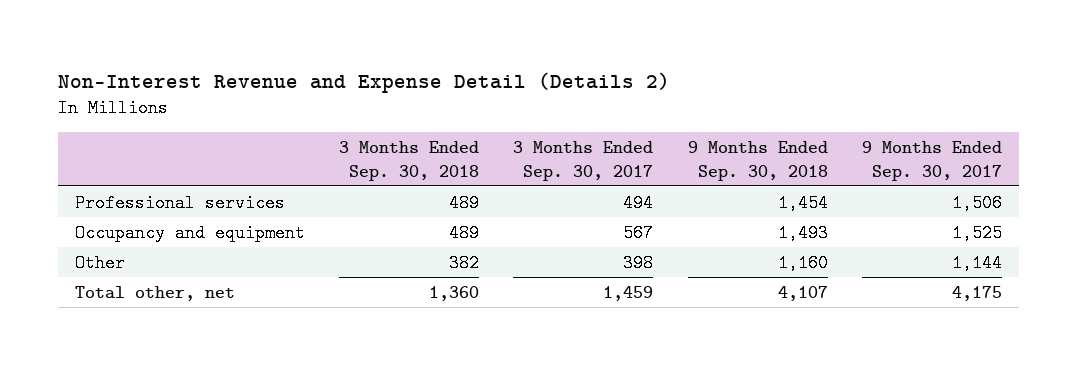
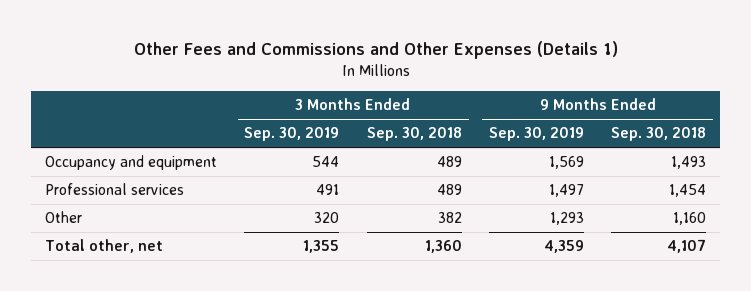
[58,71,671,93] Non-Interest Revenue and Expense Detail (Details 2) -> [133,41,618,60] Other Fees and Commissions and Other Expenses (Details 1)
[513,141,654,181] 3 Months Ended Sep. 30, 2017 -> none
[861,141,1002,181] 9 Months Ended Sep. 30, 2017 -> none
none -> [244,127,340,142] Sep. 30, 2019
none -> [489,127,585,142] Sep. 30, 2019
[75,193,286,212] Professional services -> [45,183,185,196] Professional services

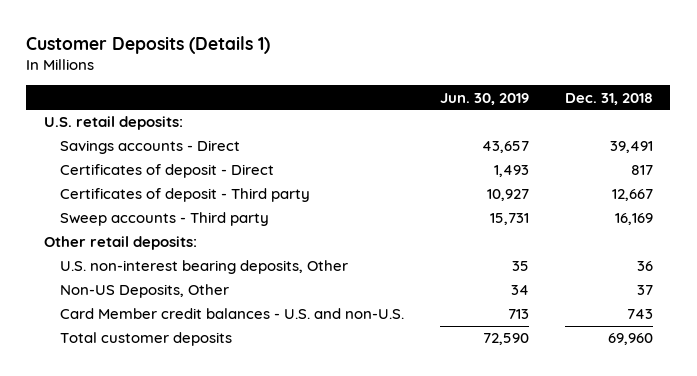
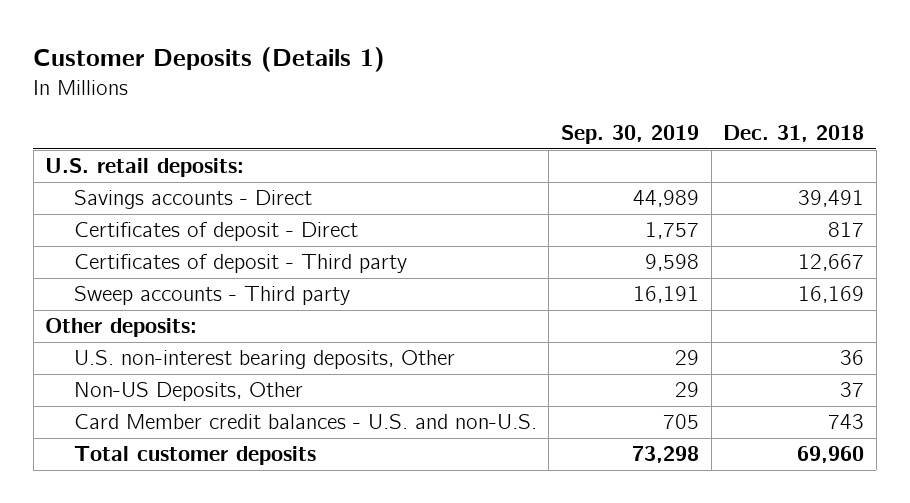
[439,92,529,105] Jun. 30, 2019 -> none
none -> [560,125,699,145] Sep. 30, 2019
[44,236,198,251] Other retail deposits: -> [45,318,198,338] Other deposits:

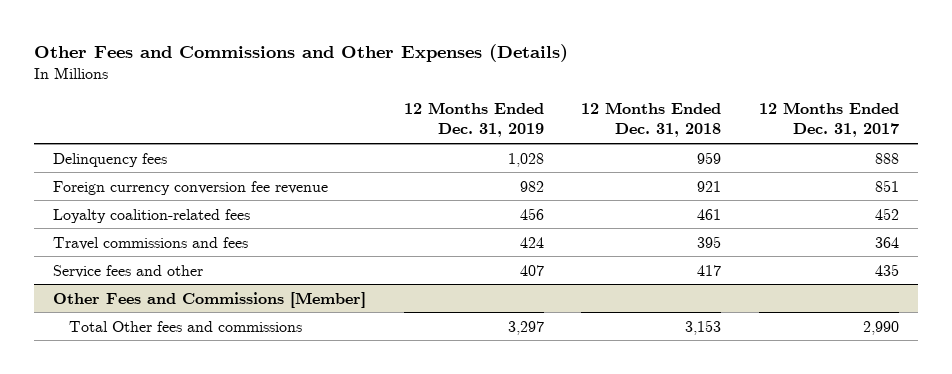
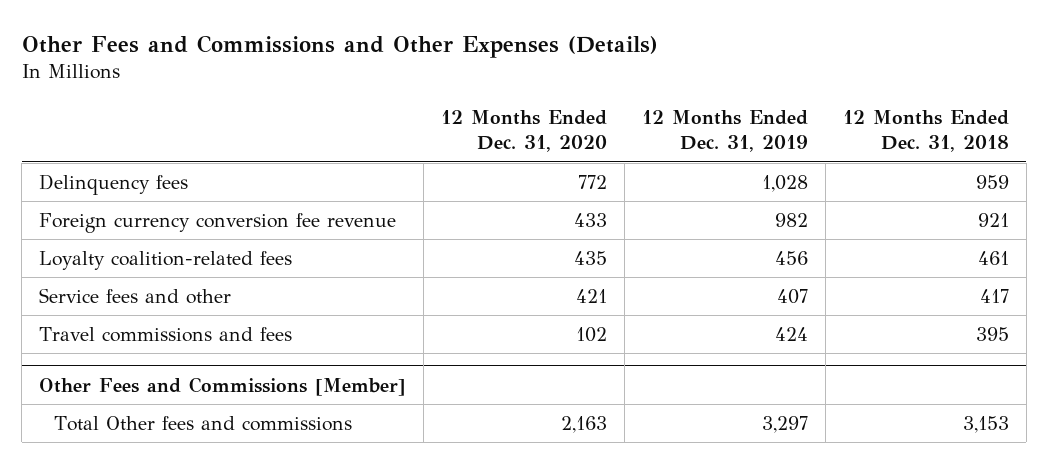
[758,102,899,138] 12 Months Ended Dec. 31, 2017 -> none
none -> [441,109,608,153] 12 Months Ended Dec. 31, 2020
[53,236,249,250] Travel commissions and fees -> [39,326,293,342] Travel commissions and fees

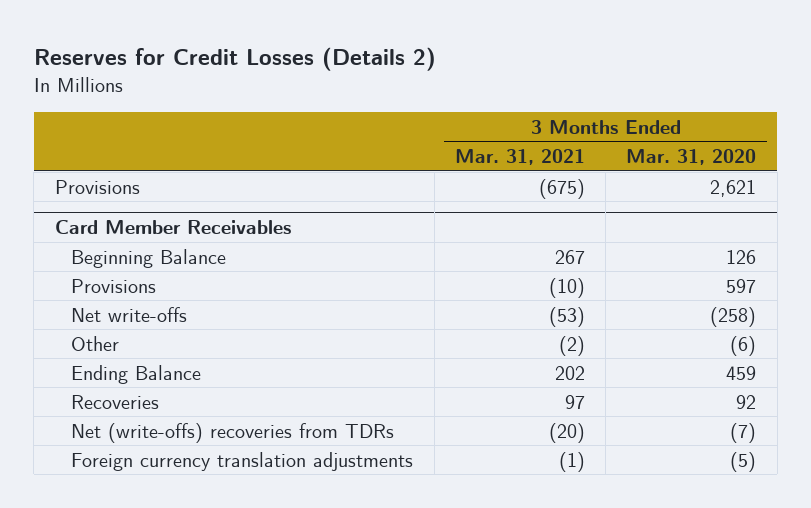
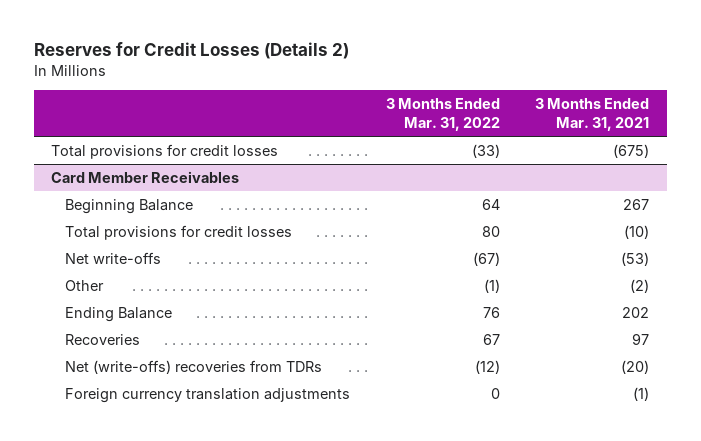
[626,149,757,166] Mar. 31, 2020 -> none
none -> [385,98,500,132] 3 Months Ended Mar. 31, 2022
[54,179,140,194] Provisions -> [51,143,279,159] Total provisions for credit losses
[71,278,157,293] Provisions -> [64,224,292,240] Total provisions for credit losses

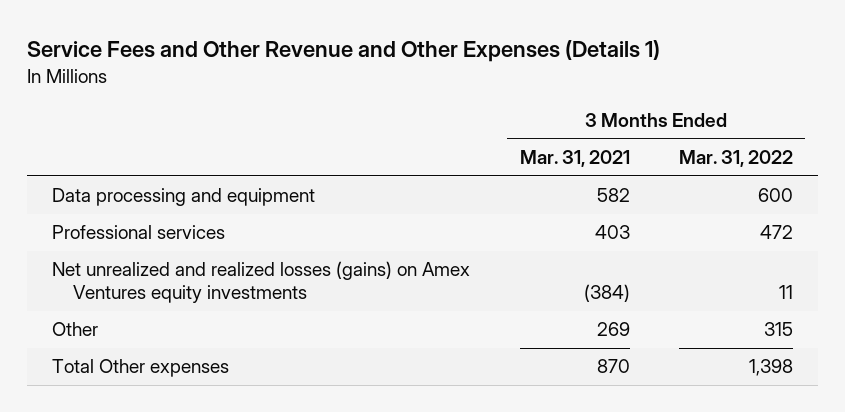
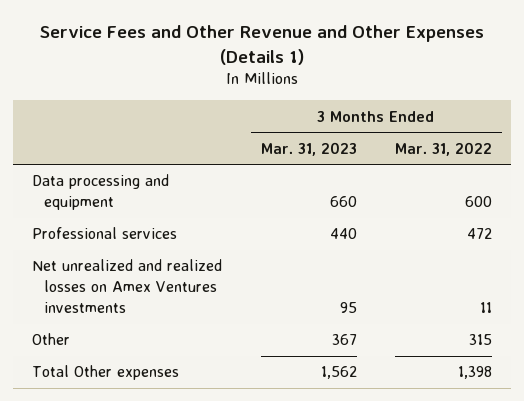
[519,150,630,168] Mar. 31, 2021 -> none
none -> [260,141,357,156] Mar. 31, 2023
[52,261,471,304] Net unrealized and realized losses (gains) on Amex Ventures equity investments -> [32,259,223,313] Net unrealized and realized losses on Amex Ventures investments

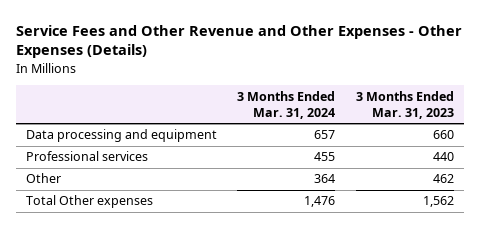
[40,24,485,65] Service Fees and Other Revenue and Other Expenses (Details 1) -> [16,24,463,59] Service Fees and Other Revenue and Other Expenses - Other Expenses (Details)
[395,141,493,156] Mar. 31, 2022 -> none
none -> [237,90,336,120] 3 Months Ended Mar. 31, 2024
[32,259,223,313] Net unrealized and realized losses on Amex Ventures investments -> none
[331,334,357,346] 367 -> [432,174,454,184] 462

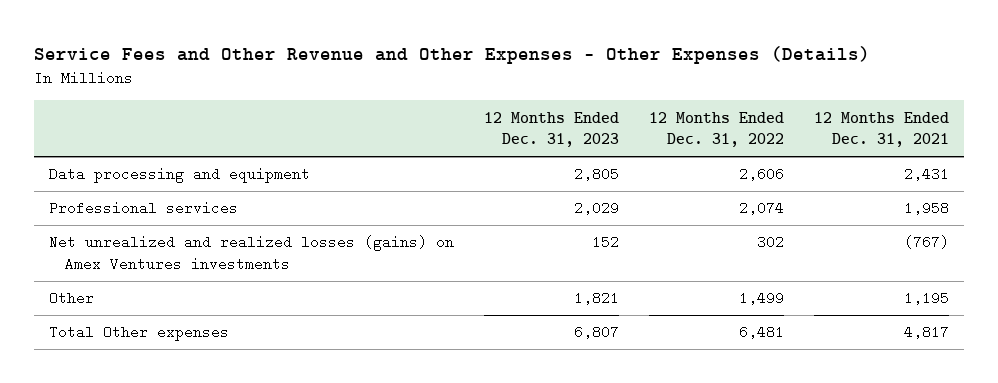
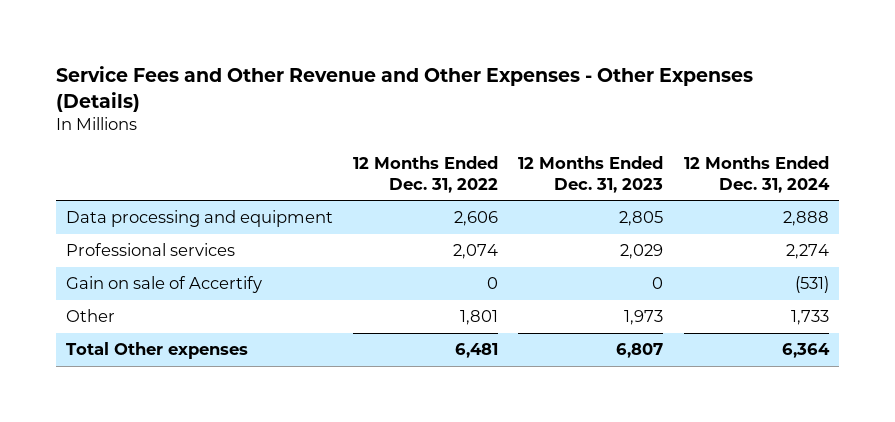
[814,111,950,148] 12 Months Ended Dec. 31, 2021 -> none
none -> [683,156,830,193] 12 Months Ended Dec. 31, 2024
[48,235,454,272] Net unrealized and realized losses (gains) on Amex Ventures investments -> none
none -> [66,276,263,294] Gain on sale of Accertify
[573,291,619,306] 1,821 -> [624,310,664,326] 1,973
[738,291,784,306] 1,499 -> [460,310,499,326] 1,801

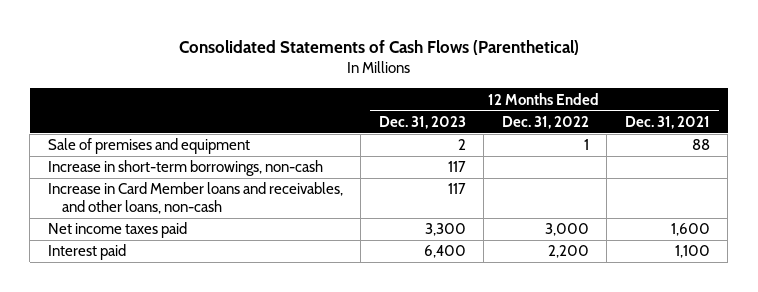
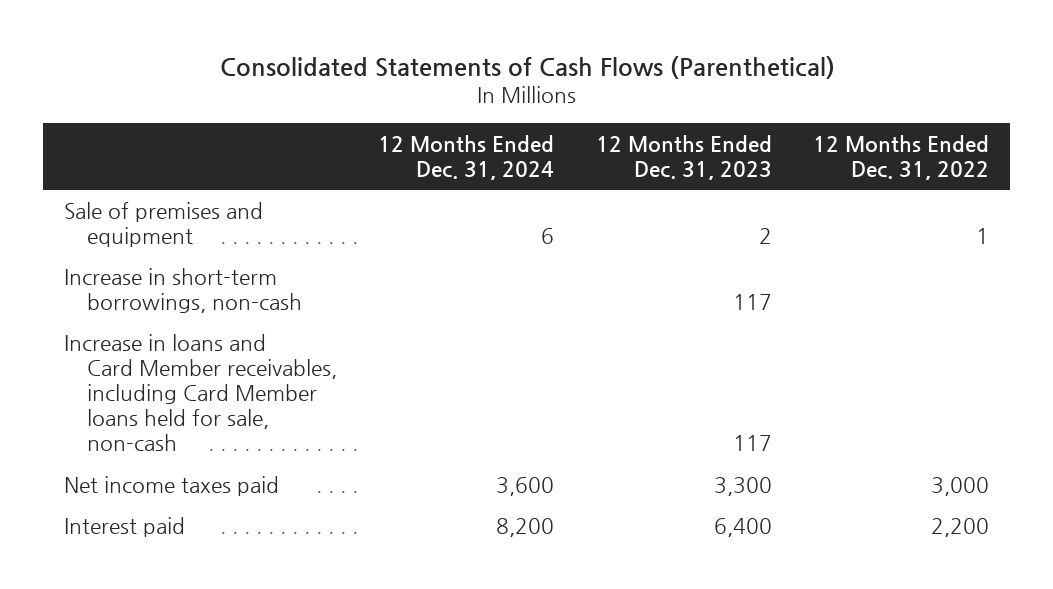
[624,116,710,130] Dec. 31, 2021 -> none
none -> [378,134,555,180] 12 Months Ended Dec. 31, 2024
[47,182,343,215] Increase in Card Member loans and receivables, and other loans, non-cash -> [63,333,337,452] Increase in loans and Card Member receivables, including Card Member loans held for sale, non-cash

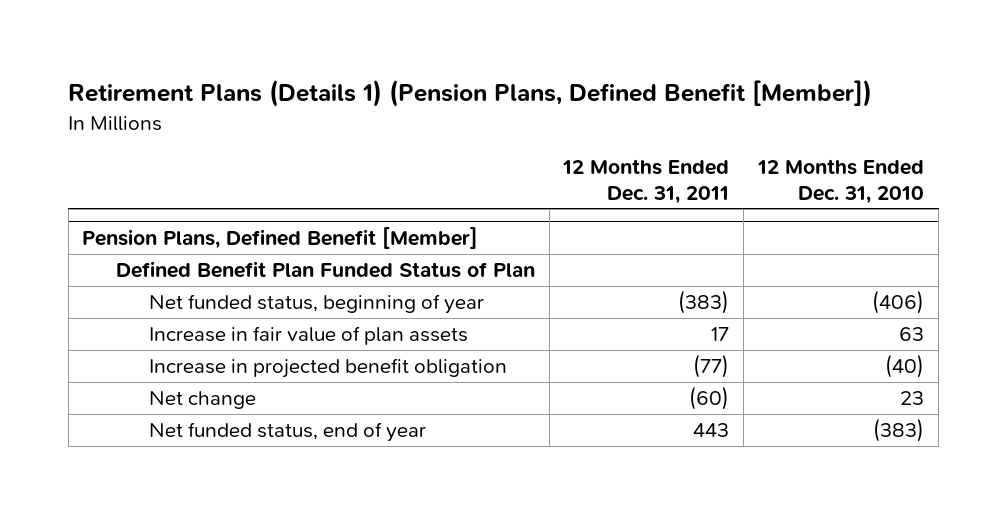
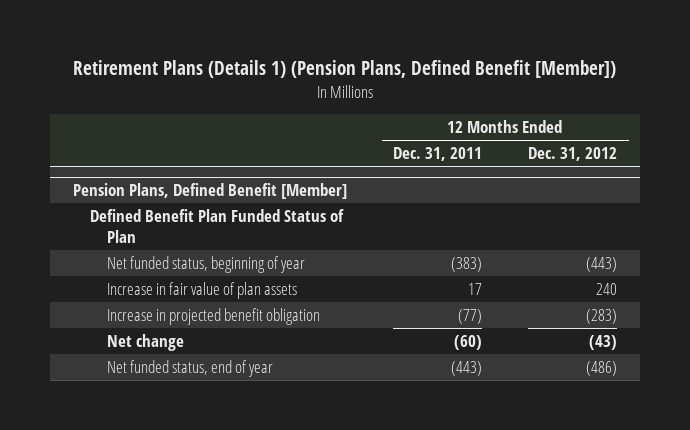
[757,159,925,204] 12 Months Ended Dec. 31, 2010 -> none
none -> [528,147,618,162] Dec. 31, 2012
[693,423,730,438] 443 -> [451,360,483,376] (443)

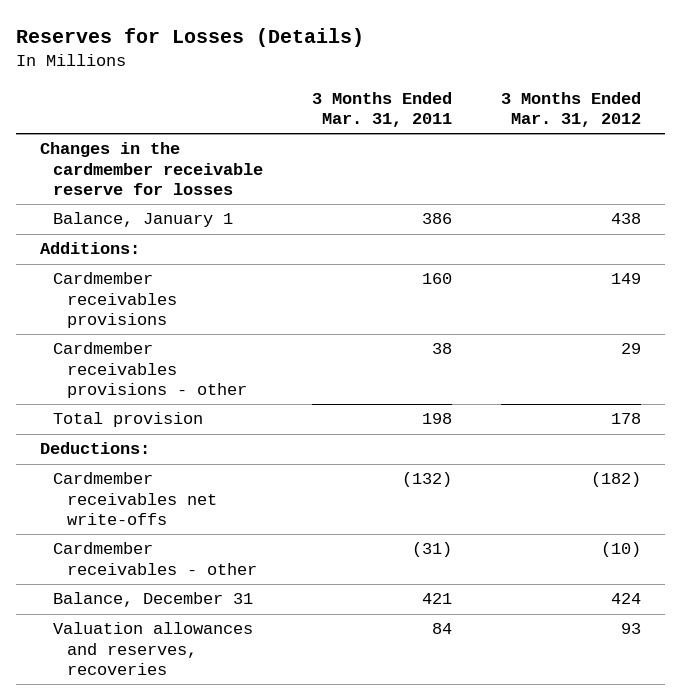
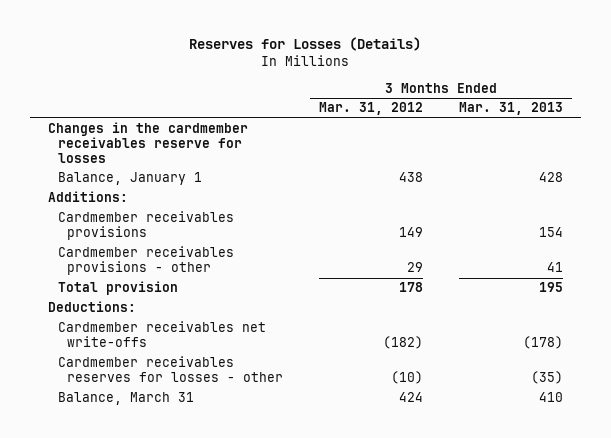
[312,91,453,127] 3 Months Ended Mar. 31, 2011 -> none
none -> [458,102,563,116] Mar. 31, 2013
[40,142,264,196] Changes in the cardmember receivable reserve for losses -> [48,122,249,164] Changes in the cardmember receivables reserve for losses
[53,622,254,676] Valuation allowances and reserves, recoveries -> none
[53,542,257,575] Cardmember receivables - other -> [57,356,284,383] Cardmember receivables reserves for losses - other
[53,592,254,608] Balance, December 31 -> [57,392,194,406] Balance, March 31

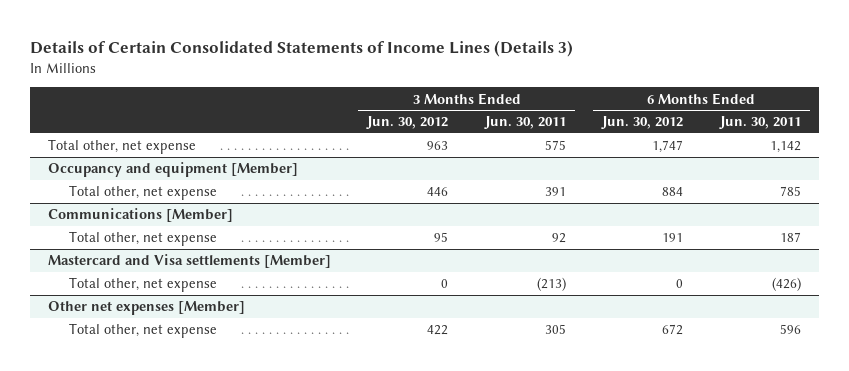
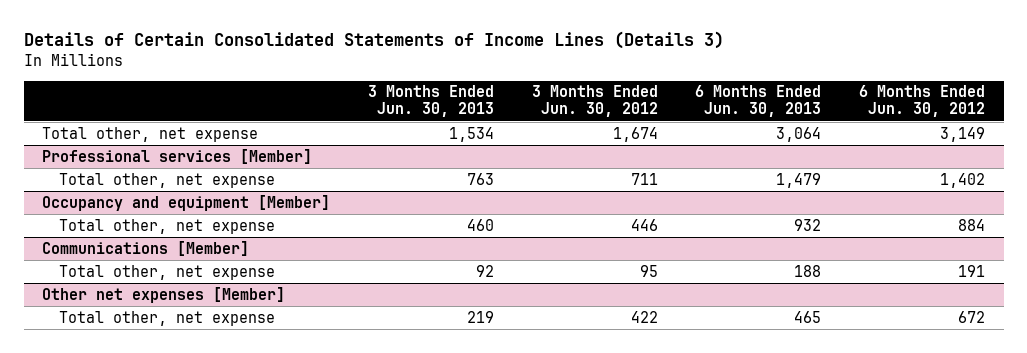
[483,116,566,130] Jun. 30, 2011 -> none
[718,116,801,130] Jun. 30, 2011 -> none
none -> [368,85,495,118] 3 Months Ended Jun. 30, 2013
none -> [695,85,822,118] 6 Months Ended Jun. 30, 2013
[427,141,449,151] 963 -> [612,126,658,142] 1,674
[652,140,684,154] 1,747 -> [939,126,985,142] 3,149
none -> [42,148,313,164] Professional services [Member]
none -> [59,172,276,188] Total other, net expense
[48,254,332,269] Mastercard and Visa settlements [Member] -> none
[68,277,217,293] Total other, net expense -> none

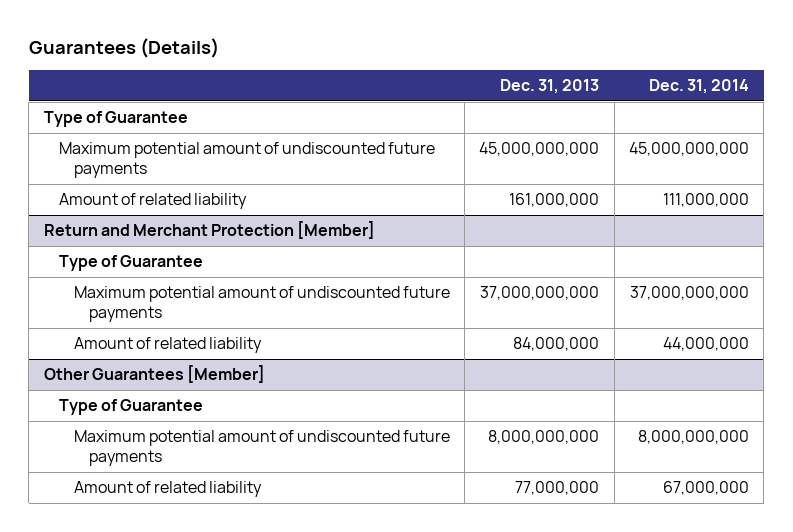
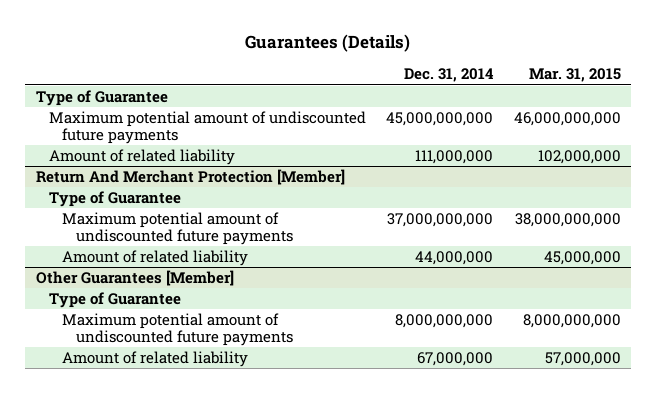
[500,79,600,95] Dec. 31, 2013 -> none
none -> [529,68,622,83] Mar. 31, 2015
[43,221,375,240] Return and Merchant Protection [Member] -> [35,168,345,185] Return And Merchant Protection [Member]

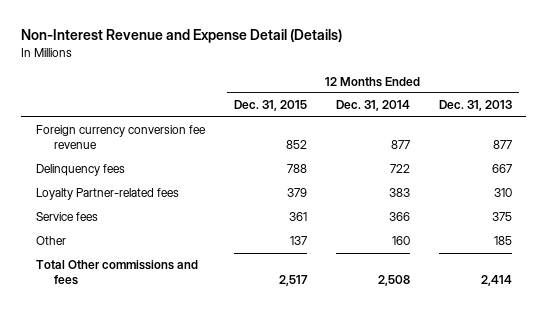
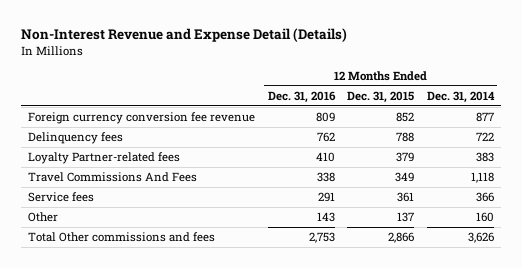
[438,100,512,112] Dec. 31, 2013 -> none
none -> [267,90,336,103] Dec. 31, 2016
none -> [27,171,197,182] Travel Commissions And Fees
[278,275,308,287] 2,517 -> [388,231,415,243] 2,866
[377,275,410,287] 2,508 -> [468,231,495,243] 3,626

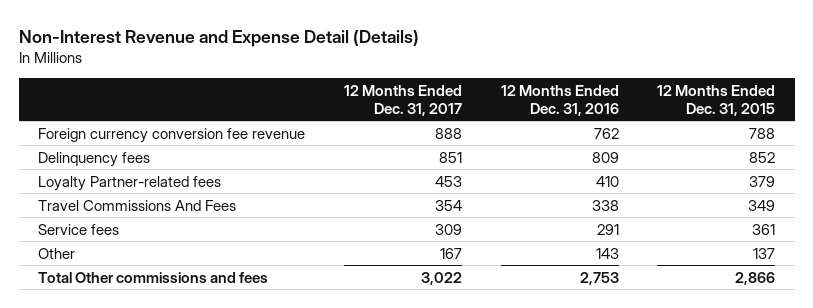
[427,90,496,103] Dec. 31, 2014 -> none
none -> [343,85,462,116] 12 Months Ended Dec. 31, 2017
[315,111,335,122] 809 -> [593,127,619,139] 762
[396,111,415,122] 852 -> [749,127,776,139] 788
[316,131,335,142] 762 -> [591,151,619,163] 809
[396,131,415,142] 788 -> [749,151,776,163] 852

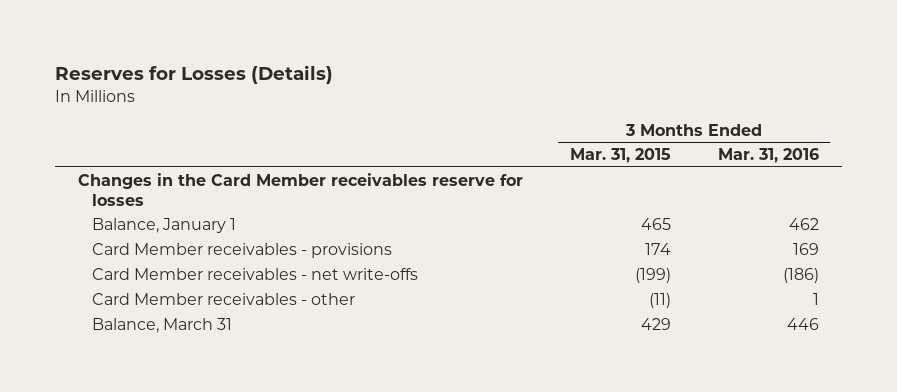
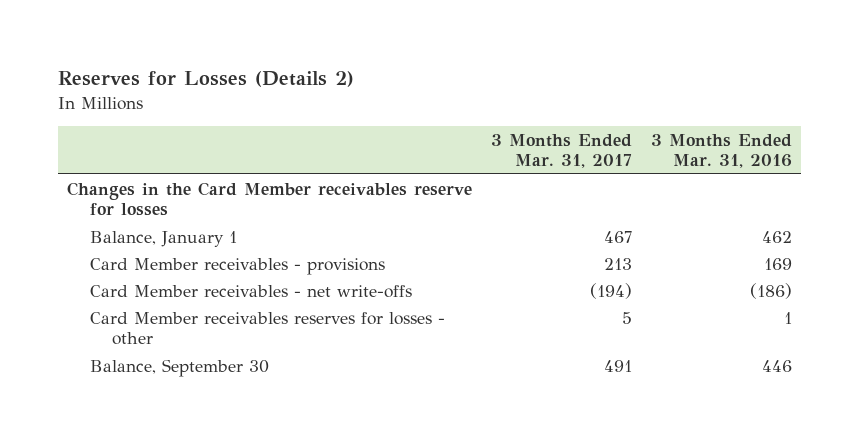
[55,65,334,85] Reserves for Losses (Details) -> [57,71,354,88] Reserves for Losses (Details 2)
[570,148,672,164] Mar. 31, 2015 -> none
none -> [490,133,632,168] 3 Months Ended Mar. 31, 2017
[91,292,355,305] Card Member receivables - other -> [89,311,445,345] Card Member receivables reserves for losses - other
[91,317,232,333] Balance, March 31 -> [89,358,269,377] Balance, September 30

